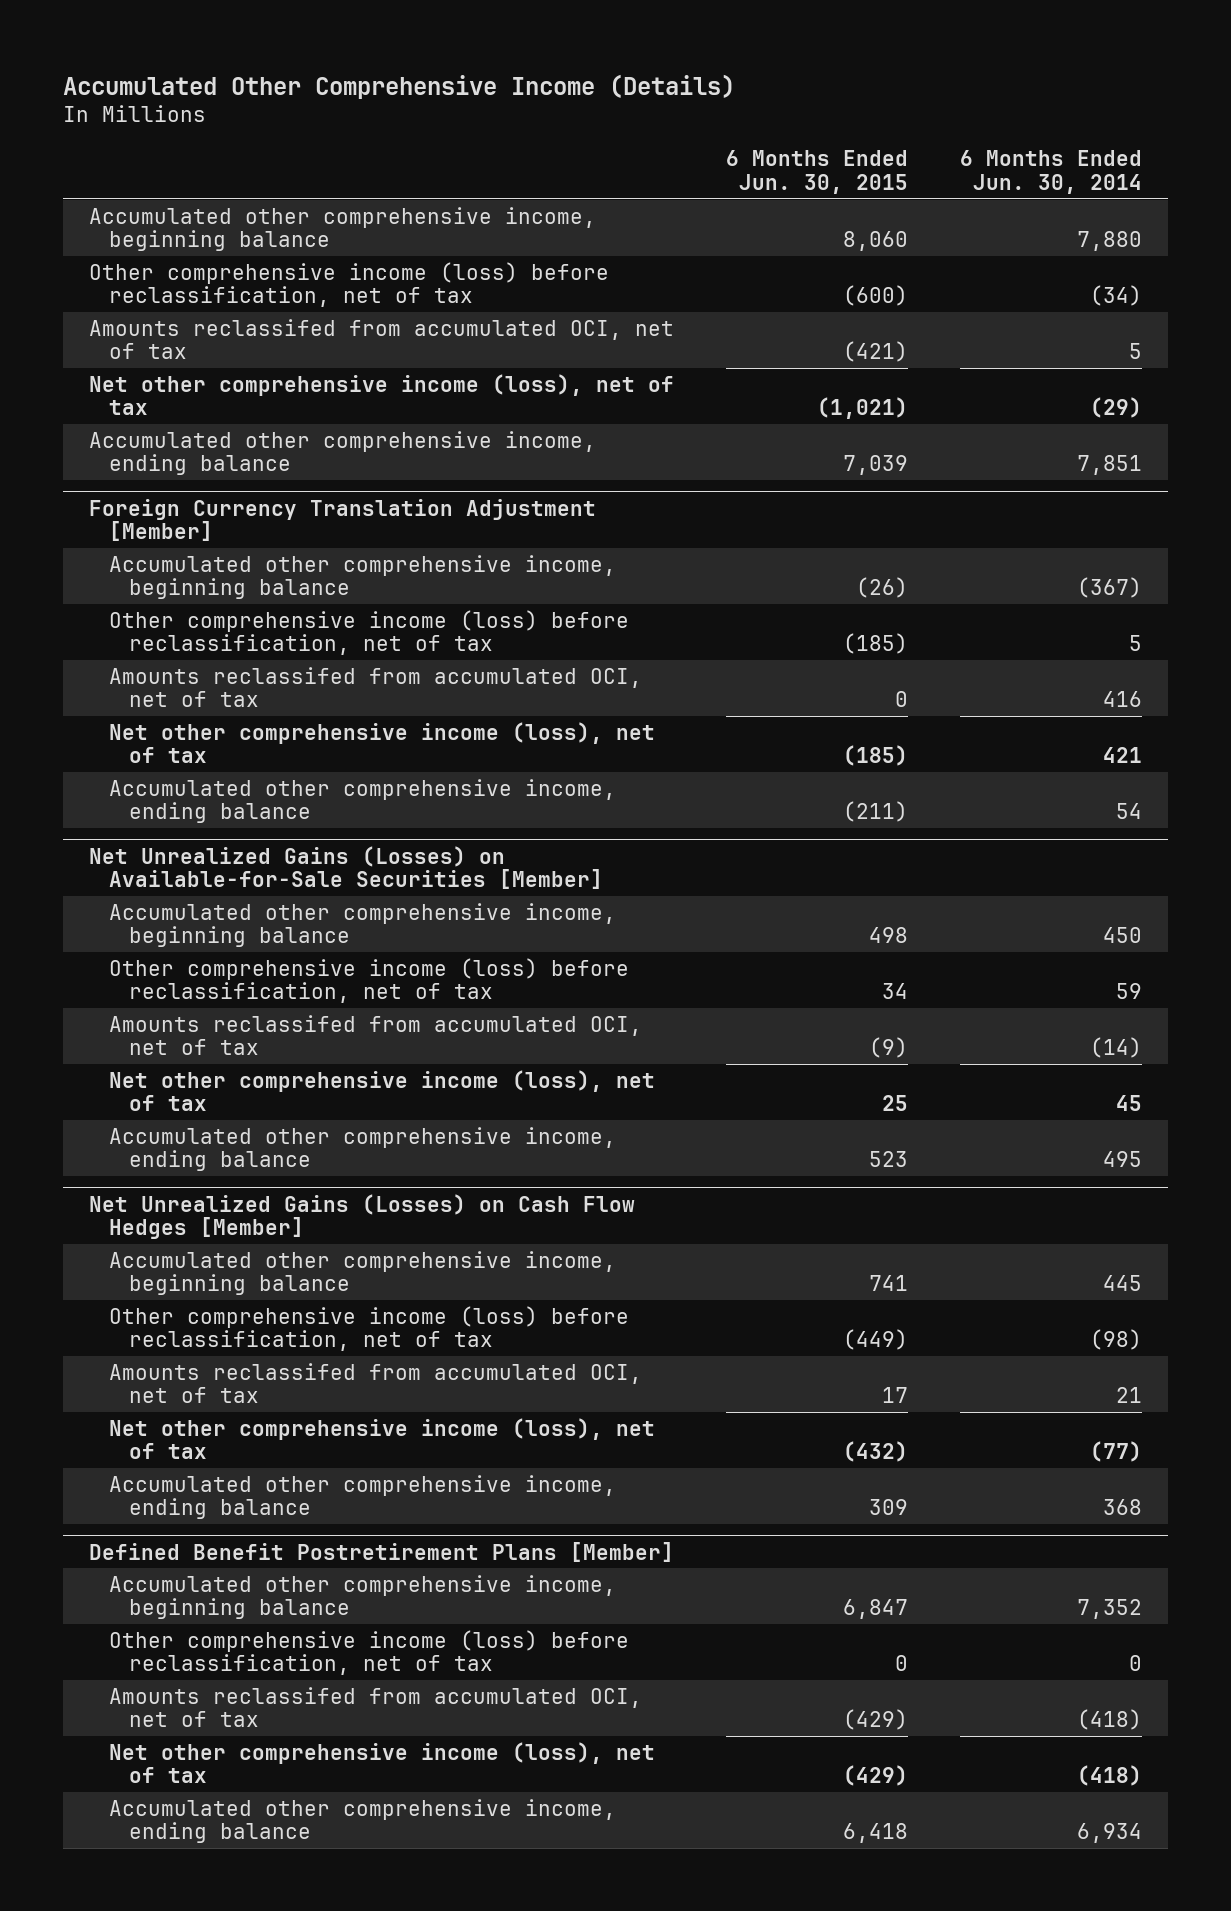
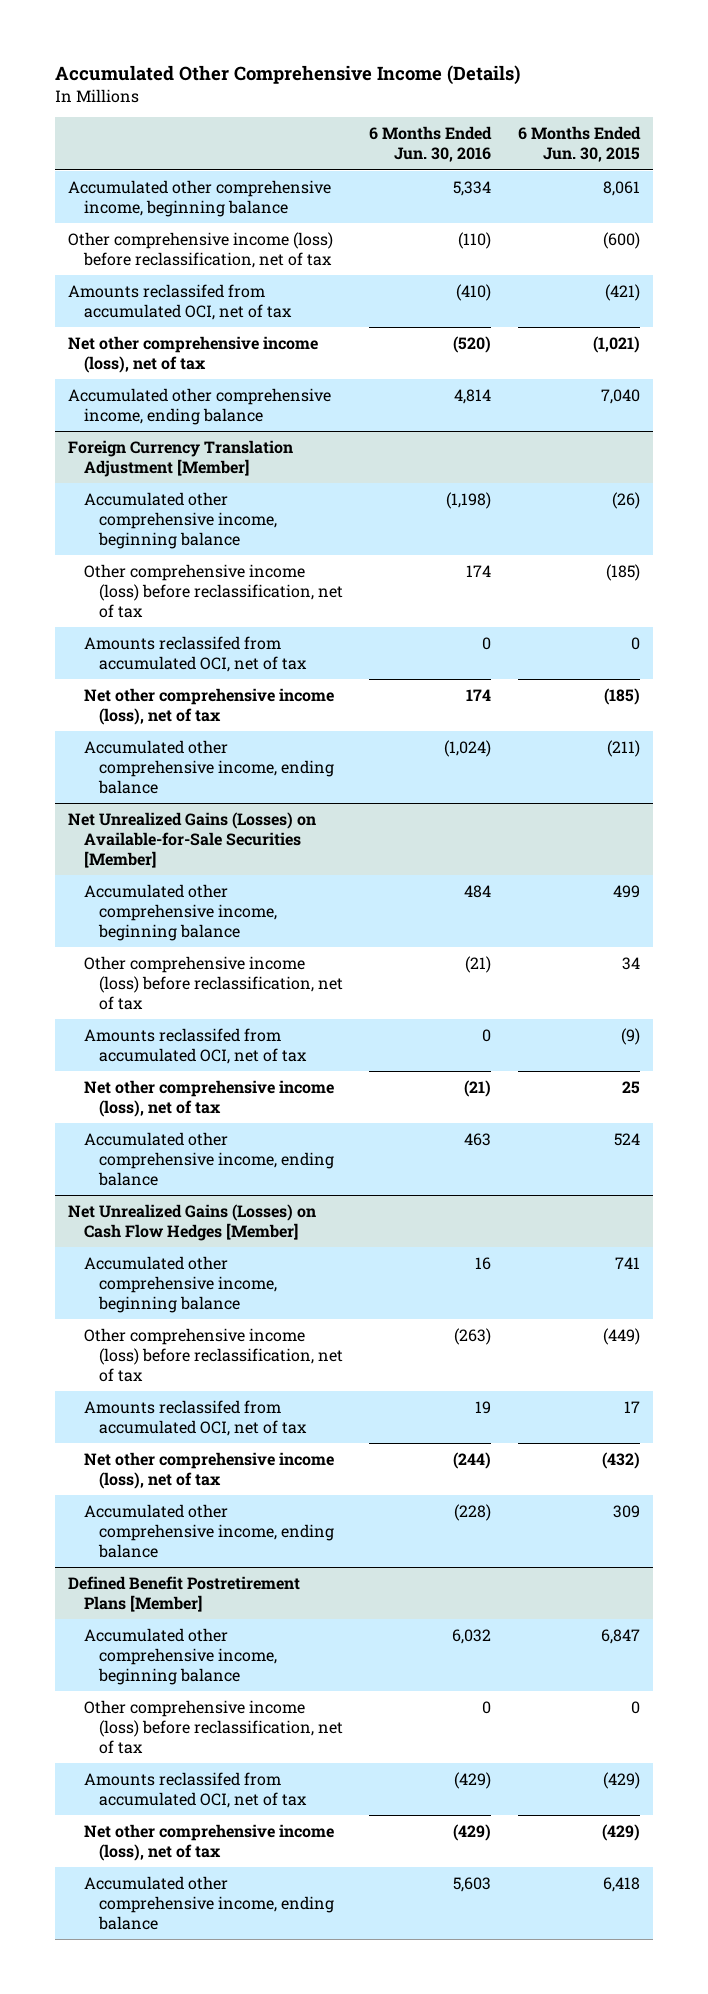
[959,150,1142,195] 6 Months Ended Jun. 30, 2014 -> none
none -> [369,126,493,163] 6 Months Ended Jun. 30, 2016
[843,231,909,252] 8,060 -> [602,180,640,196] 8,061
[843,455,909,476] 7,039 -> [600,388,640,404] 7,040
[869,927,909,944] 498 -> [612,884,640,898] 499
[869,1151,909,1168] 523 -> [613,1132,640,1146] 524

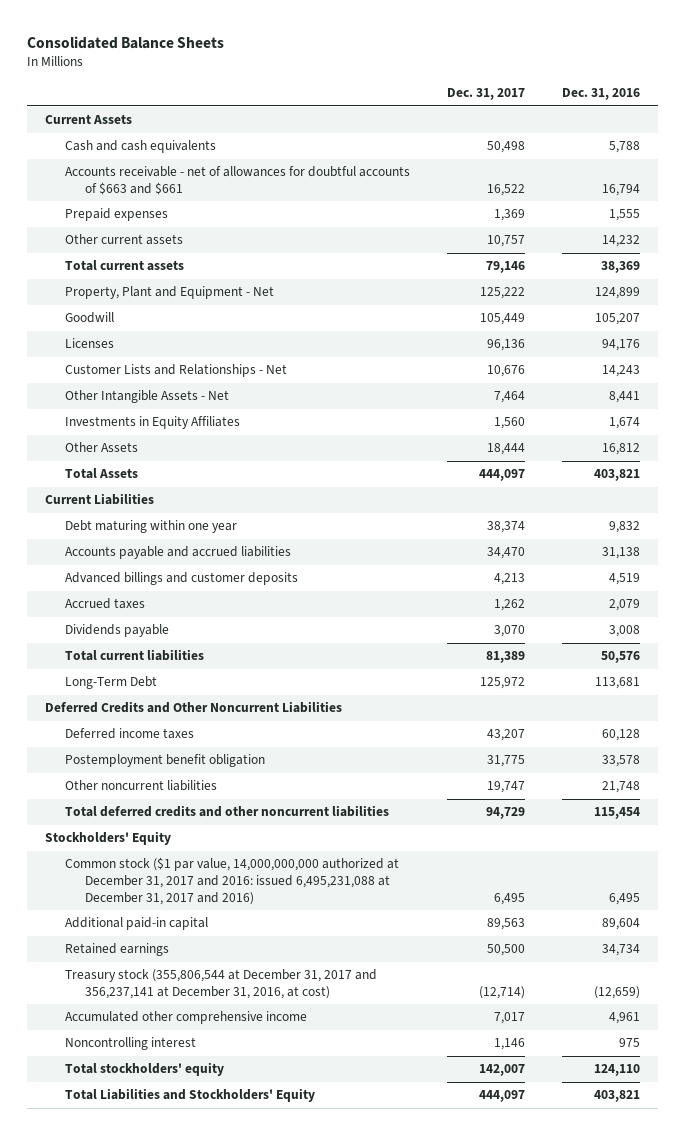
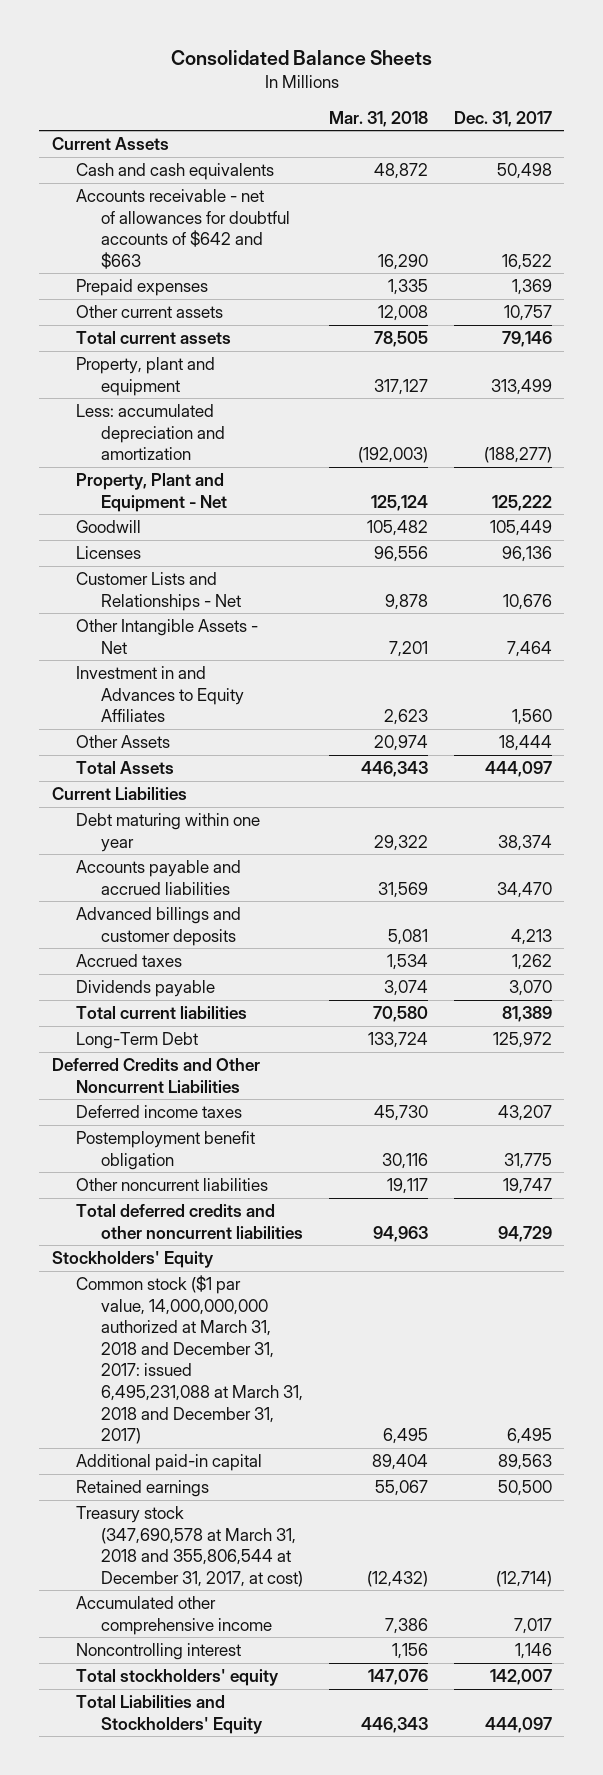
[561,88,640,101] Dec. 31, 2016 -> none
none -> [328,110,428,127] Mar. 31, 2018
[65,166,411,196] Accounts receivable - net of allowances for doubtful accounts of $663 and $661 -> [76,188,291,269] Accounts receivable - net of allowances for doubtful accounts of $642 and $663
none -> [76,356,216,396] Property, plant and equipment
none -> [76,403,226,461] Less: accumulated depreciation and amortization
[65,416,241,430] Investments in Equity Affiliates -> [76,665,245,723] Investment in and Advances to Equity Affiliates
[65,857,400,905] Common stock ($1 par value, 14,000,000,000 authorized at December 31, 2017 and 2016: issued 6,495,231,088 at December 31, 2017 and 2016) -> [76,1274,304,1445] Common stock ($1 par value, 14,000,000,000 authorized at March 31, 2018 and December 31, 2017: issued 6,495,231,088 at March 31, 2018 and December 31, 2017)
[65,969,378,1000] Treasury stock (355,806,544 at December 31, 2017 and 356,237,141 at December 31, 2016, at cost) -> [76,1505,304,1587] Treasury stock (347,690,578 at March 31, 2018 and 355,806,544 at December 31, 2017, at cost)

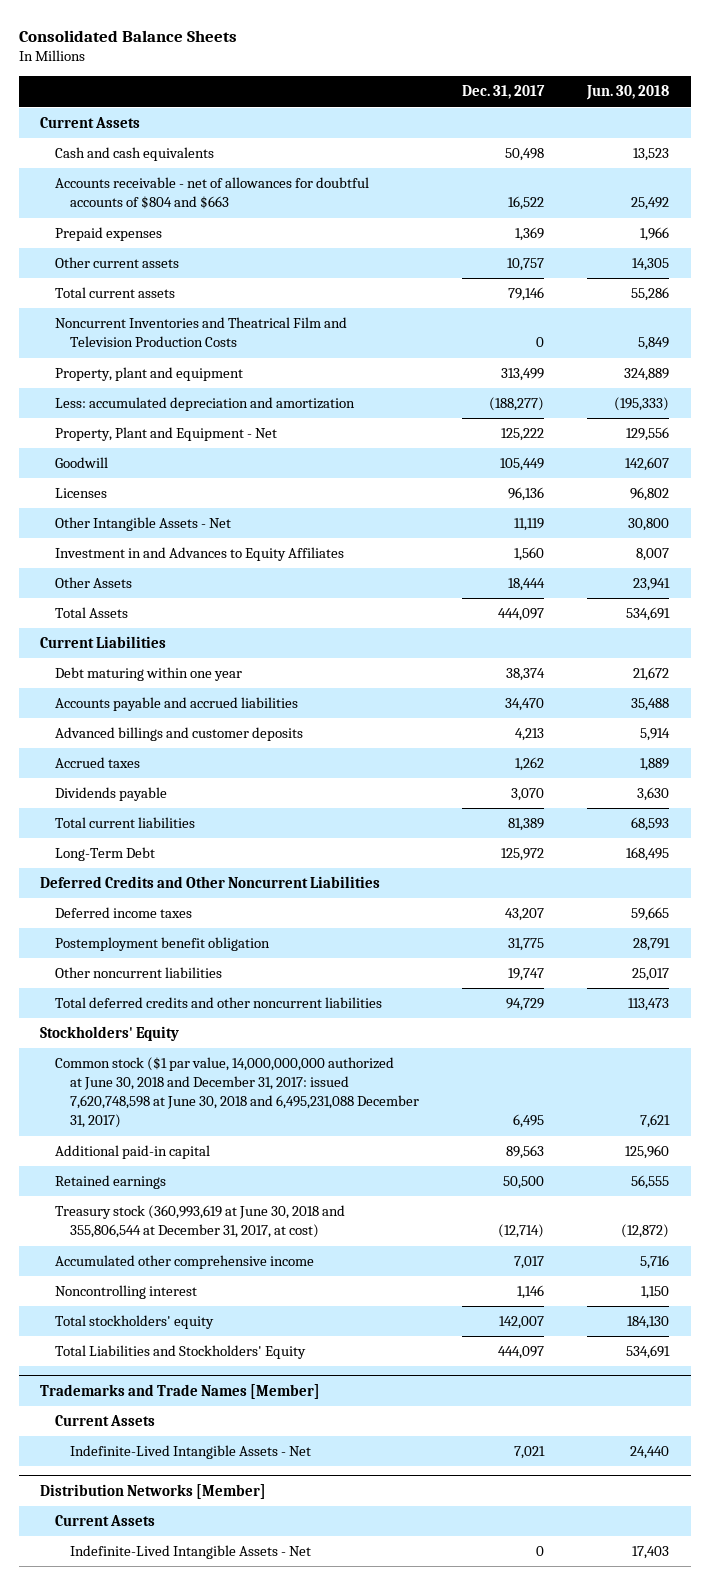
[328,110,428,127] Mar. 31, 2018 -> none
none -> [586,85,670,101] Jun. 30, 2018
[76,188,291,269] Accounts receivable - net of allowances for doubtful accounts of $642 and $663 -> [55,177,370,210] Accounts receivable - net of allowances for doubtful accounts of $804 and $663
none -> [55,317,348,348] Noncurrent Inventories and Theatrical Film and Television Production Costs
[76,571,242,611] Customer Lists and Relationships - Net -> none
[506,640,552,657] 7,464 -> [514,518,545,532] 11,119
[76,1274,304,1445] Common stock ($1 par value, 14,000,000,000 authorized at March 31, 2018 and December 31, 2017: issued 6,495,231,088 at March 31, 2018 and December 31, 2017) -> [55,1057,420,1129] Common stock ($1 par value, 14,000,000,000 authorized at June 30, 2018 and December 31, 2017: issued 7,620,748,598 at June 30, 2018 and 6,495,231,088 December 31, 2017)
[76,1505,304,1587] Treasury stock (347,690,578 at March 31, 2018 and 355,806,544 at December 31, 2017, at cost) -> [55,1205,346,1239] Treasury stock (360,993,619 at June 30, 2018 and 355,806,544 at December 31, 2017, at cost)
none -> [40,1383,321,1399] Trademarks and Trade Names [Member]
none -> [55,1415,156,1427] Current Assets
none -> [70,1445,312,1460] Indefinite-Lived Intangible Assets - Net
none -> [40,1483,267,1499] Distribution Networks [Member]
none -> [55,1515,156,1527] Current Assets
none -> [70,1545,312,1560] Indefinite-Lived Intangible Assets - Net

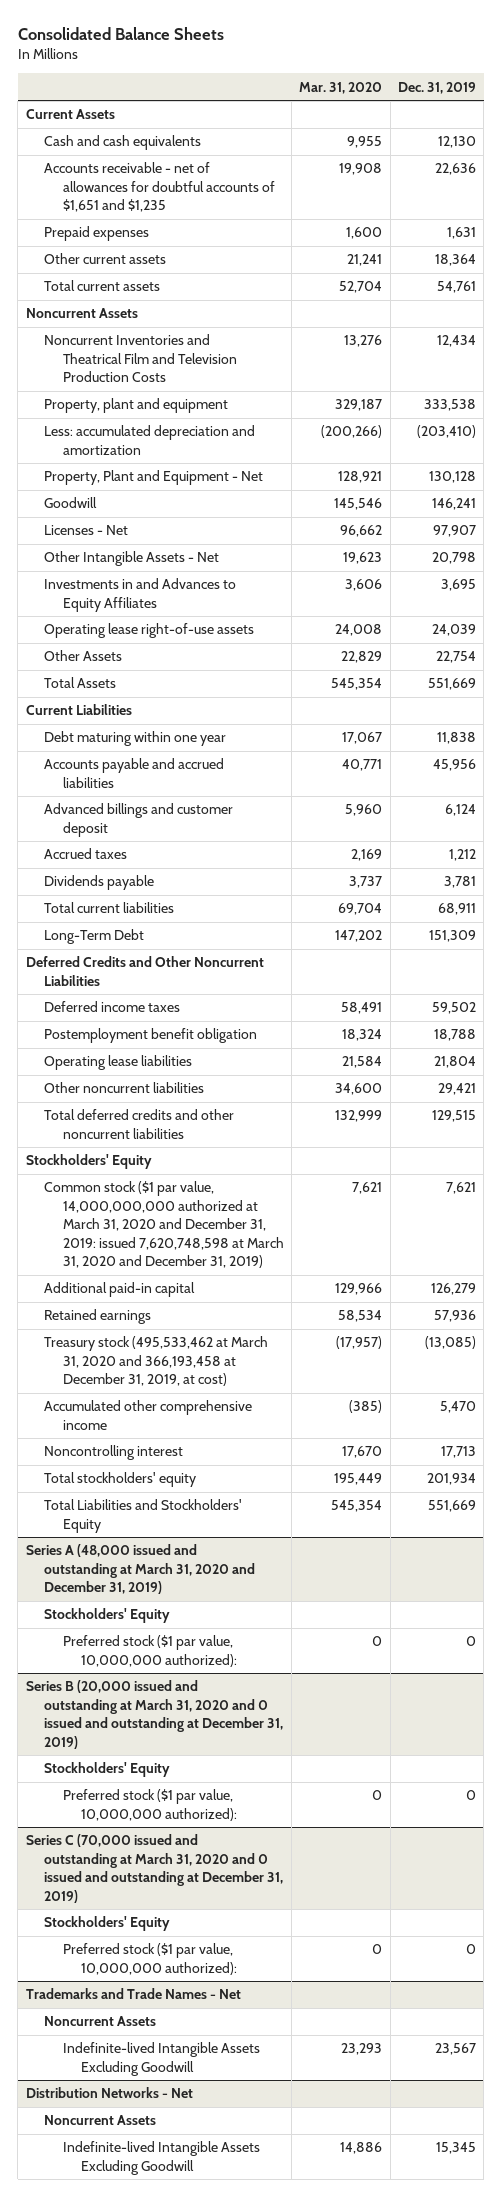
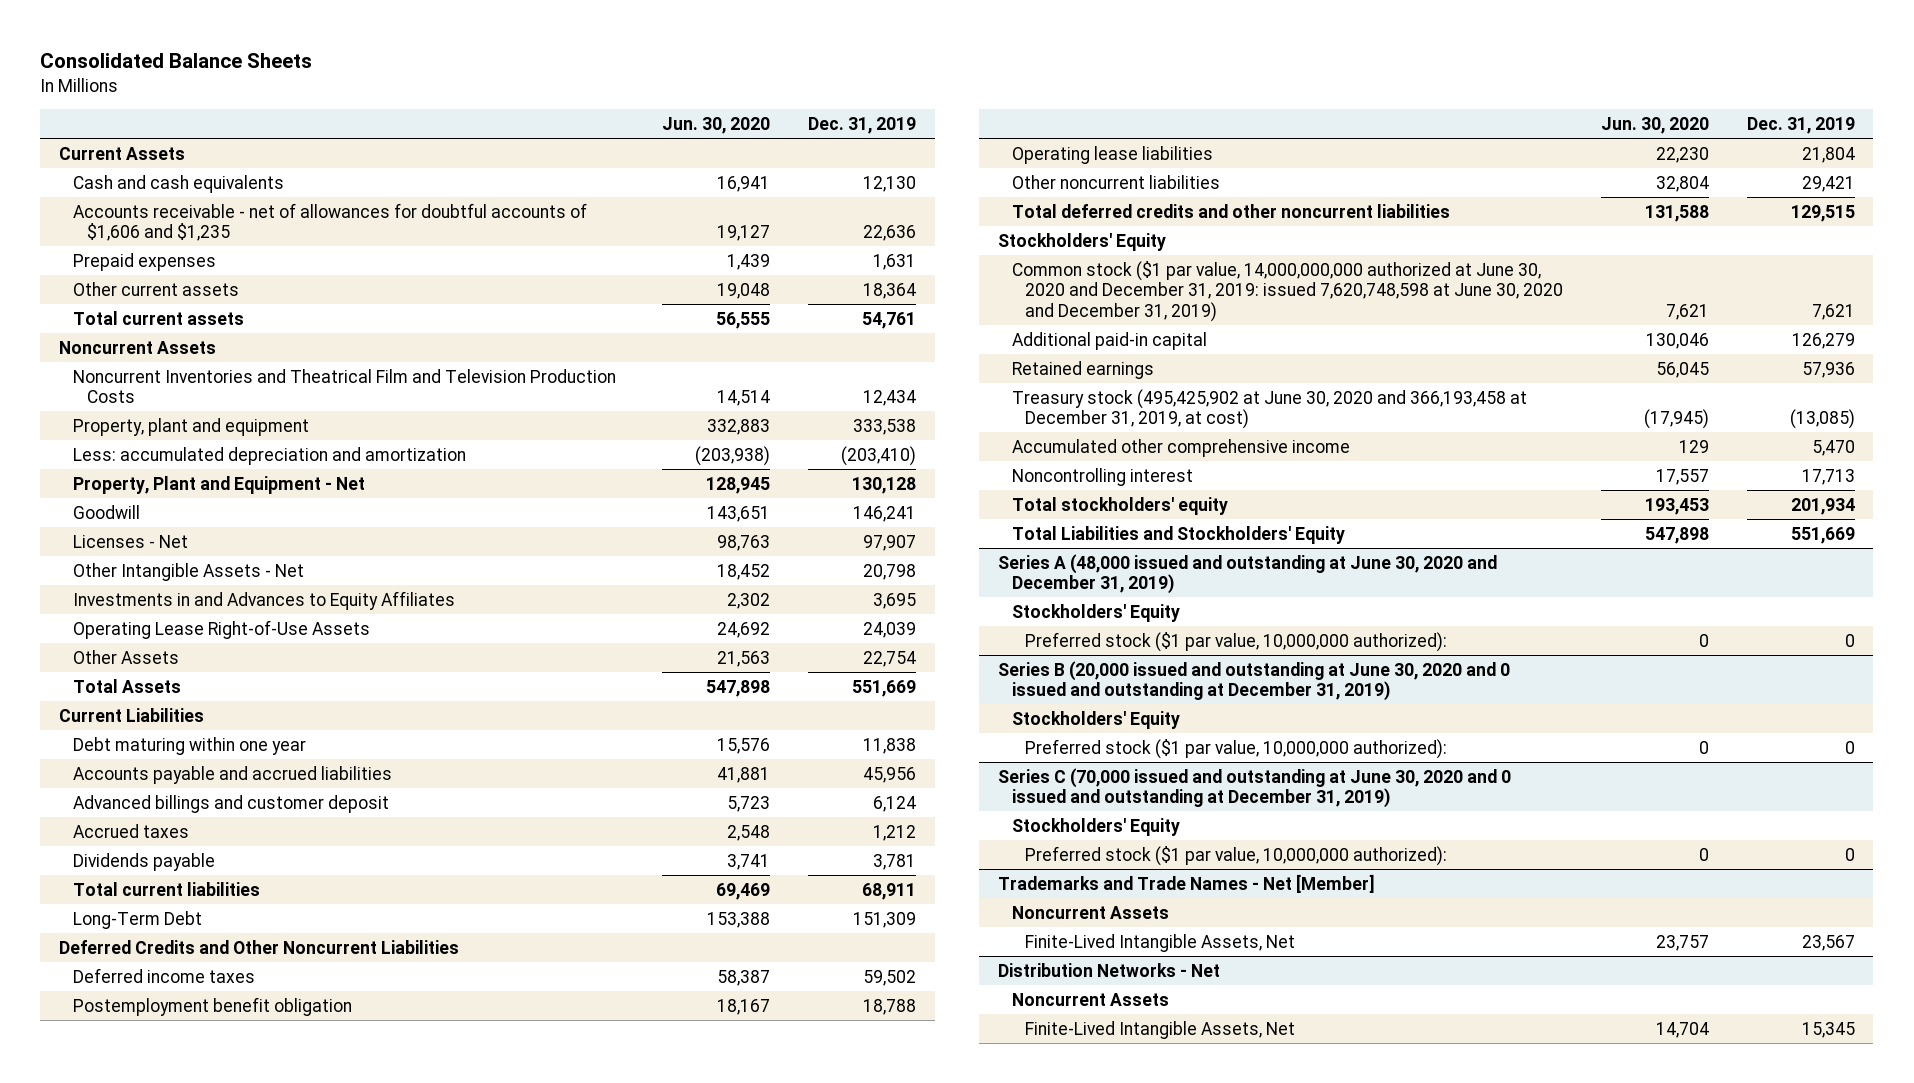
[299,81,383,94] Mar. 31, 2020 -> none
none -> [662,117,771,135] Jun. 30, 2020
[44,162,275,213] Accounts receivable - net of allowances for doubtful accounts of $1,651 and $1,235 -> [72,202,587,242] Accounts receivable - net of allowances for doubtful accounts of $1,606 and $1,235
[44,623,255,639] Operating lease right-of-use assets -> [72,619,370,639] Operating Lease Right-of-Use Assets
[44,1181,284,1269] Common stock ($1 par value, 14,000,000,000 authorized at March 31, 2020 and December 31, 2019: issued 7,620,748,598 at March 31, 2020 and December 31, 2019) -> [1011,260,1564,322] Common stock ($1 par value, 14,000,000,000 authorized at June 30, 2020 and December 31, 2019: issued 7,620,748,598 at June 30, 2020 and December 31, 2019)
[44,1336,269,1387] Treasury stock (495,533,462 at March 31, 2020 and 366,193,458 at December 31, 2019, at cost) -> [1011,388,1527,430] Treasury stock (495,425,902 at June 30, 2020 and 366,193,458 at December 31, 2019, at cost)
[25,1544,256,1595] Series A (48,000 issued and outstanding at March 31, 2020 and December 31, 2019) -> [997,553,1497,595] Series A (48,000 issued and outstanding at June 30, 2020 and December 31, 2019)
[25,1680,284,1749] Series B (20,000 issued and outstanding at March 31, 2020 and 0 issued and outstanding at December 31, 2019) -> [997,660,1510,702] Series B (20,000 issued and outstanding at June 30, 2020 and 0 issued and outstanding at December 31, 2019)
[25,1834,284,1903] Series C (70,000 issued and outstanding at March 31, 2020 and 0 issued and outstanding at December 31, 2019) -> [997,767,1511,809] Series C (70,000 issued and outstanding at June 30, 2020 and 0 issued and outstanding at December 31, 2019)
[25,1988,241,2000] Trademarks and Trade Names - Net -> [997,873,1375,893] Trademarks and Trade Names - Net [Member]
[62,2042,260,2076] Indefinite-lived Intangible Assets Excluding Goodwill -> [1025,933,1296,952] Finite-Lived Intangible Assets, Net
[62,2141,260,2175] Indefinite-lived Intangible Assets Excluding Goodwill -> [1025,1020,1296,1039] Finite-Lived Intangible Assets, Net

